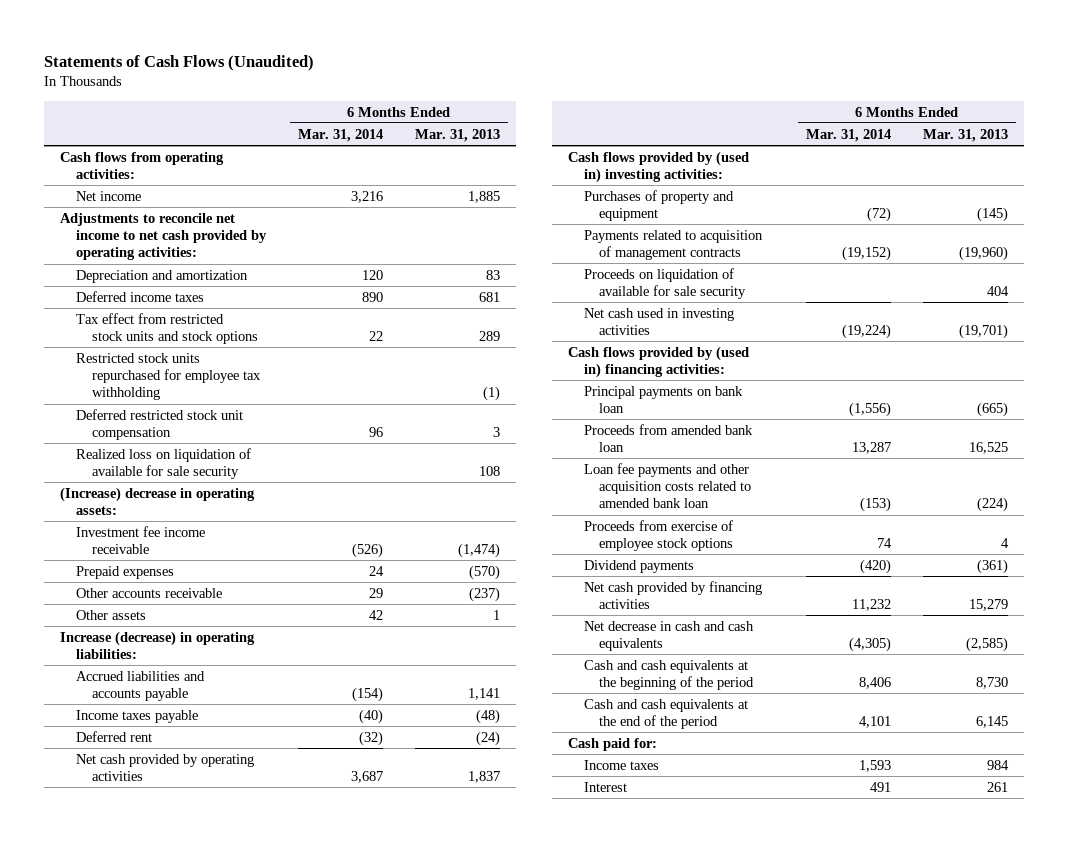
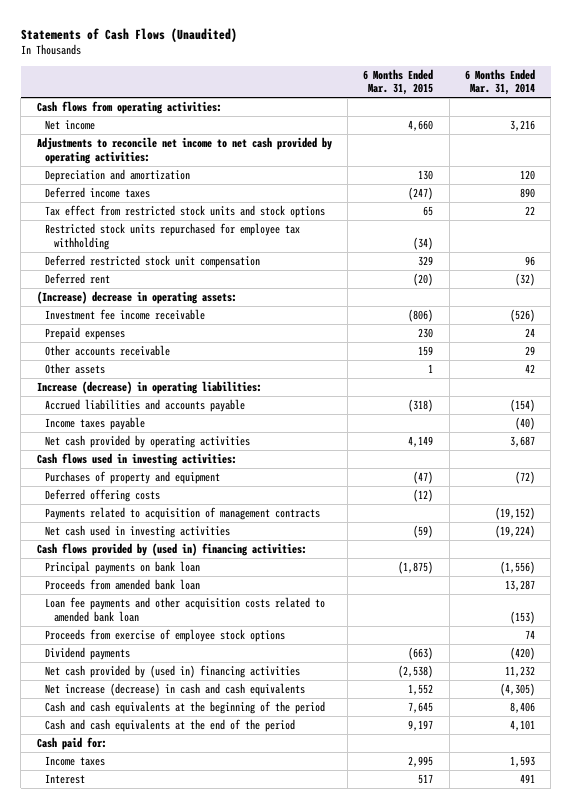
[415,128,501,142] Mar. 31, 2013 -> none
none -> [363,68,434,96] 6 Months Ended Mar. 31, 2015
[76,447,252,479] Realized loss on liquidation of available for sale security -> none
[76,730,153,742] Deferred rent -> [45,272,111,284] Deferred rent
[568,150,750,183] Cash flows provided by (used in) investing activities: -> [36,452,237,466] Cash flows used in investing activities:
none -> [45,488,161,502] Deferred offering costs
[583,267,747,299] Proceeds on liquidation of available for sale security -> none
[583,580,762,609] Net cash provided by financing activities -> [45,664,301,678] Net cash provided by (used in) financing activities
[583,620,754,651] Net decrease in cash and cash equivalents -> [45,682,306,696] Net increase (decrease) in cash and cash equivalents

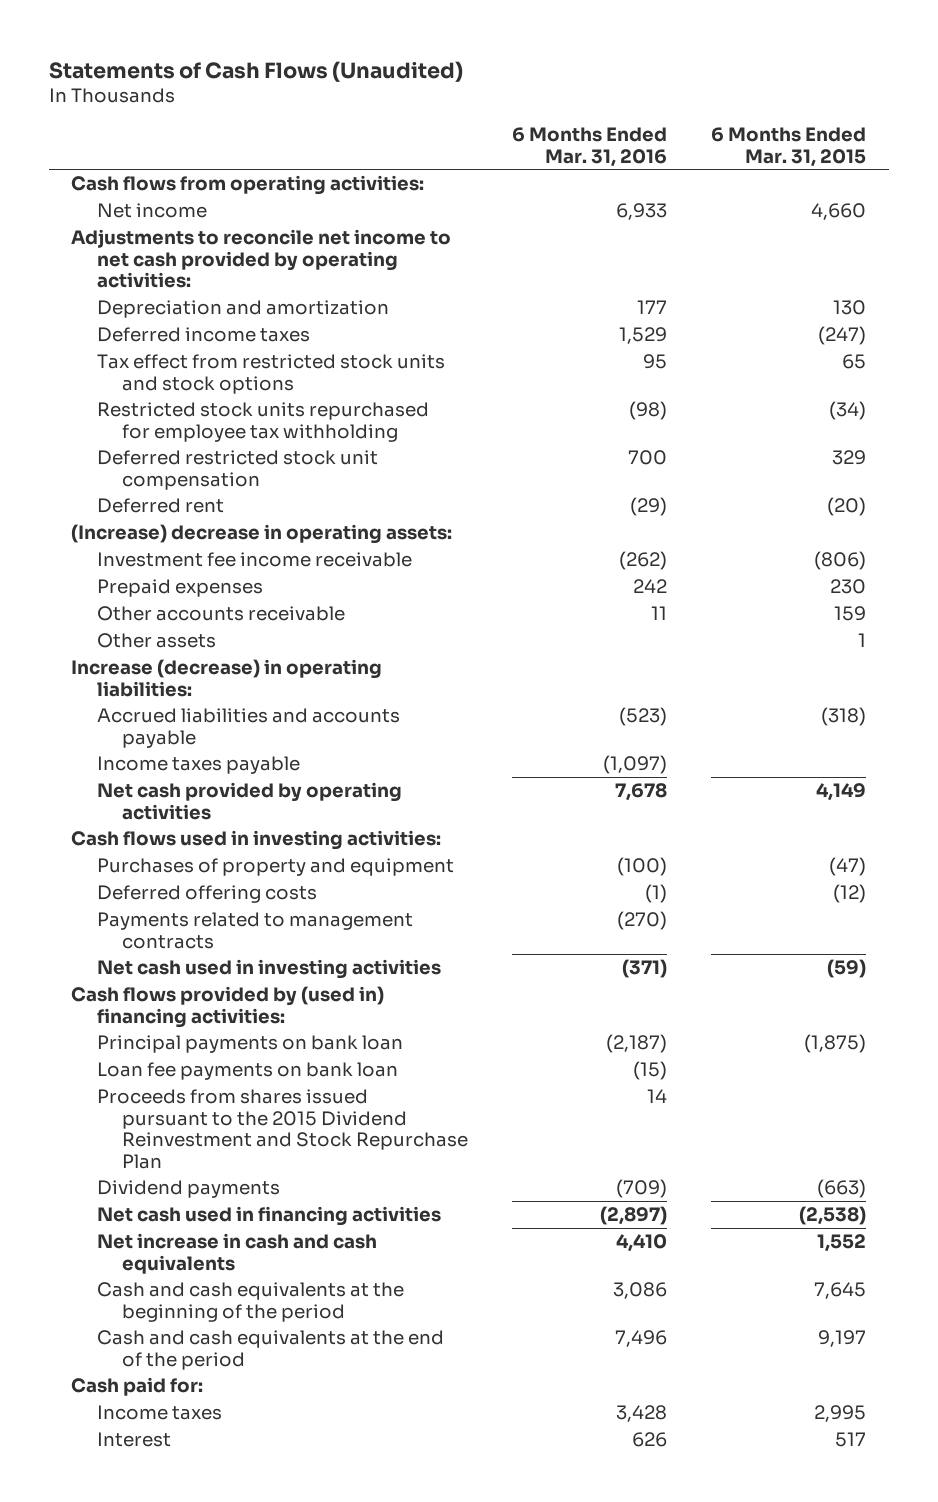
[465,68,536,96] 6 Months Ended Mar. 31, 2014 -> none
none -> [512,127,668,167] 6 Months Ended Mar. 31, 2016
[45,506,321,520] Payments related to acquisition of management contracts -> [96,912,413,949] Payments related to management contracts
[45,578,201,590] Proceeds from amended bank loan -> none
[45,628,286,642] Proceeds from exercise of employee stock options -> none
[45,596,326,622] Loan fee payments and other acquisition costs related to amended bank loan -> [96,1062,398,1081] Loan fee payments on bank loan
none -> [96,1089,469,1169] Proceeds from shares issued pursuant to the 2015 Dividend Reinvestment and Stock Repurchase Plan
[45,664,301,678] Net cash provided by (used in) financing activities -> [96,1206,441,1227] Net cash used in financing activities
[45,682,306,696] Net increase (decrease) in cash and cash equivalents -> [96,1233,377,1274] Net increase in cash and cash equivalents

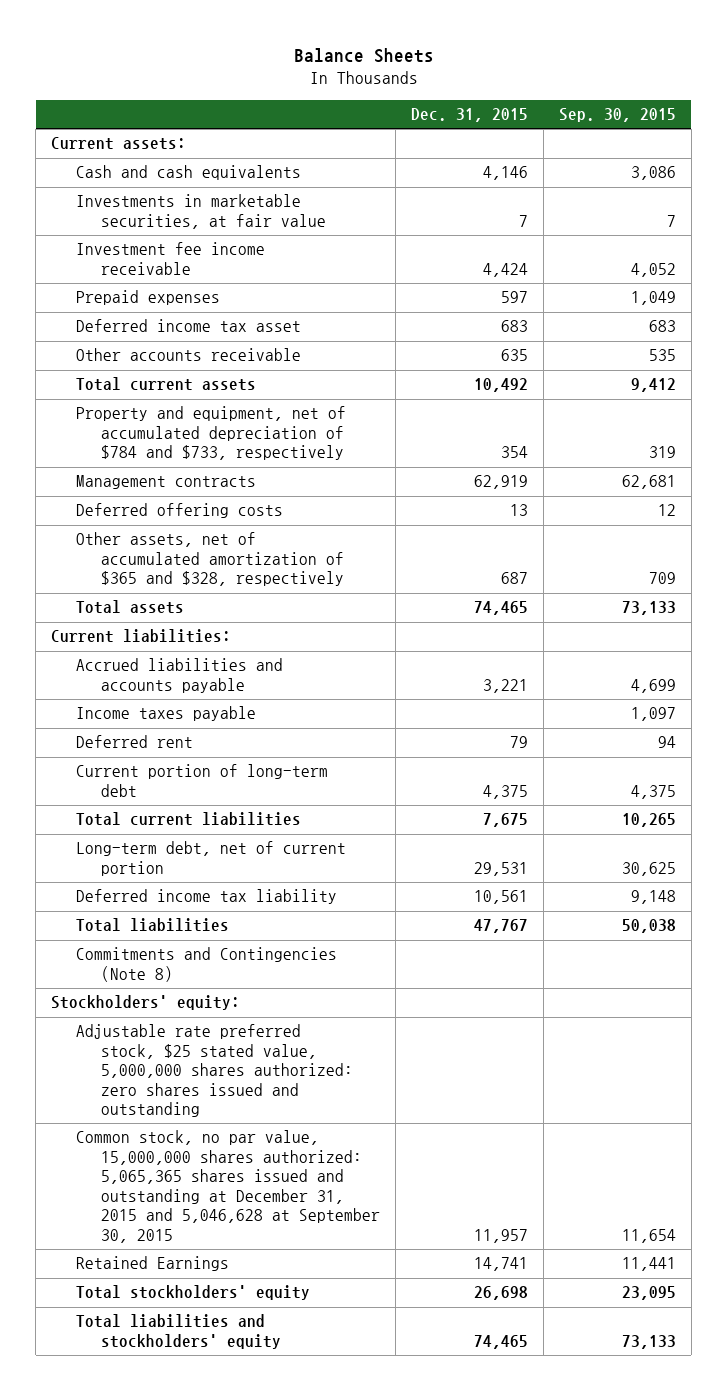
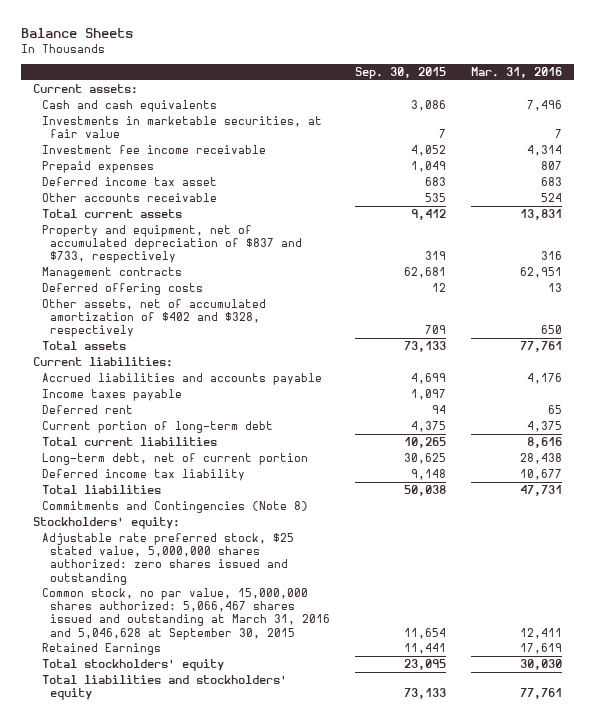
[410,108,528,123] Dec. 31, 2015 -> none
none -> [470,67,562,79] Mar. 31, 2016
[76,406,347,461] Property and equipment, net of accumulated depreciation of $784 and $733, respectively -> [41,225,302,264] Property and equipment, net of accumulated depreciation of $837 and $733, respectively
[76,532,344,587] Other assets, net of accumulated amortization of $365 and $328, respectively -> [41,299,266,338] Other assets, net of accumulated amortization of $402 and $328, respectively
[76,1130,380,1243] Common stock, no par value, 15,000,000 shares authorized: 5,065,365 shares issued and outstanding at December 31, 2015 and 5,046,628 at September 30, 2015 -> [41,588,330,640] Common stock, no par value, 15,000,000 shares authorized: 5,066,467 shares issued and outstanding at March 31, 2016 and 5,046,628 at September 30, 2015

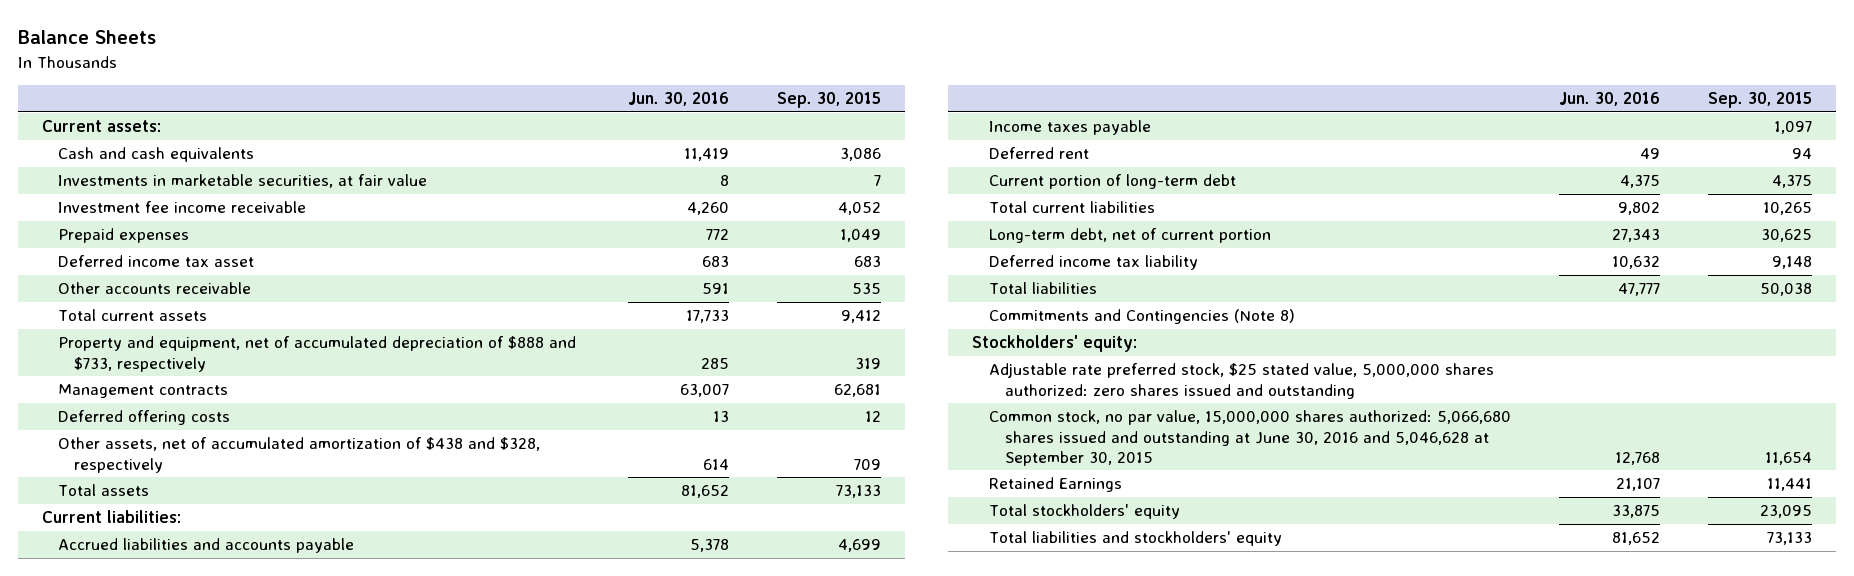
[470,67,562,79] Mar. 31, 2016 -> none
none -> [628,92,730,107] Jun. 30, 2016
[41,225,302,264] Property and equipment, net of accumulated depreciation of $837 and $733, respectively -> [57,336,576,372] Property and equipment, net of accumulated depreciation of $888 and $733, respectively
[41,299,266,338] Other assets, net of accumulated amortization of $402 and $328, respectively -> [57,437,540,473] Other assets, net of accumulated amortization of $438 and $328, respectively
[41,588,330,640] Common stock, no par value, 15,000,000 shares authorized: 5,066,467 shares issued and outstanding at March 31, 2016 and 5,046,628 at September 30, 2015 -> [988,410,1511,466] Common stock, no par value, 15,000,000 shares authorized: 5,066,680 shares issued and outstanding at June 30, 2016 and 5,046,628 at September 30, 2015

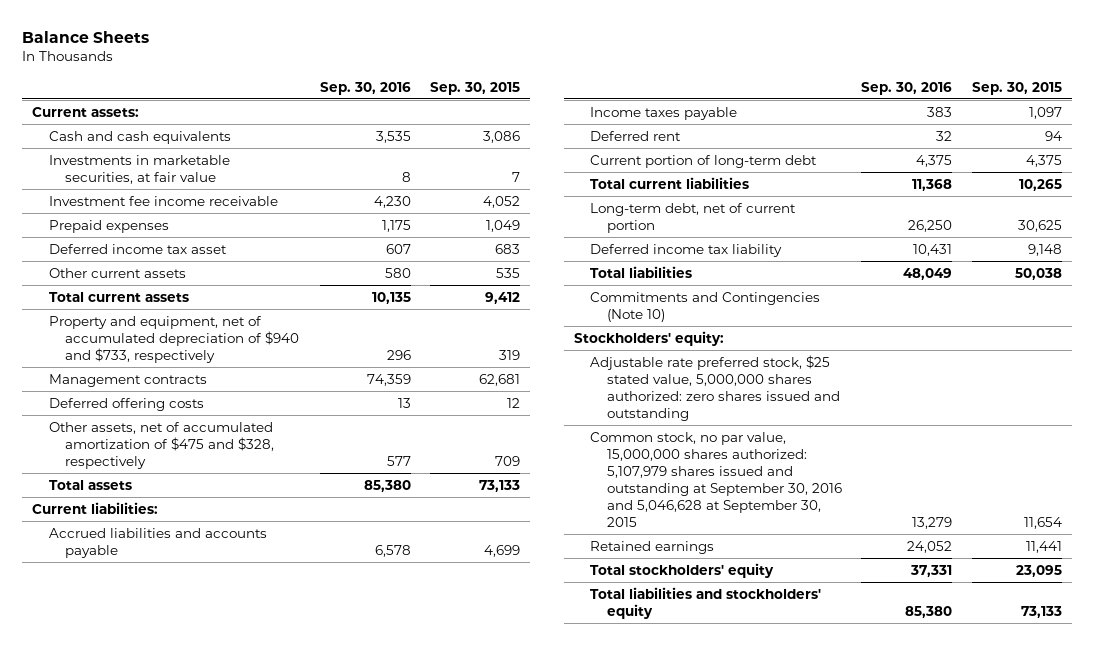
[628,92,730,107] Jun. 30, 2016 -> none
none -> [319,81,411,95] Sep. 30, 2016
[57,282,251,295] Other accounts receivable -> [48,267,186,278] Other current assets
[57,336,576,372] Property and equipment, net of accumulated depreciation of $888 and $733, respectively -> [48,315,300,363] Property and equipment, net of accumulated depreciation of $940 and $733, respectively
[57,437,540,473] Other assets, net of accumulated amortization of $438 and $328, respectively -> [48,421,275,469] Other assets, net of accumulated amortization of $475 and $328, respectively
[988,309,1295,325] Commitments and Contingencies (Note 8) -> [590,291,821,322] Commitments and Contingencies (Note 10)
[988,410,1511,466] Common stock, no par value, 15,000,000 shares authorized: 5,066,680 shares issued and outstanding at June 30, 2016 and 5,046,628 at September 30, 2015 -> [590,431,842,528] Common stock, no par value, 15,000,000 shares authorized: 5,107,979 shares issued and outstanding at September 30, 2016 and 5,046,628 at September 30, 2015
[988,477,1122,493] Retained Earnings -> [590,540,715,554] Retained earnings

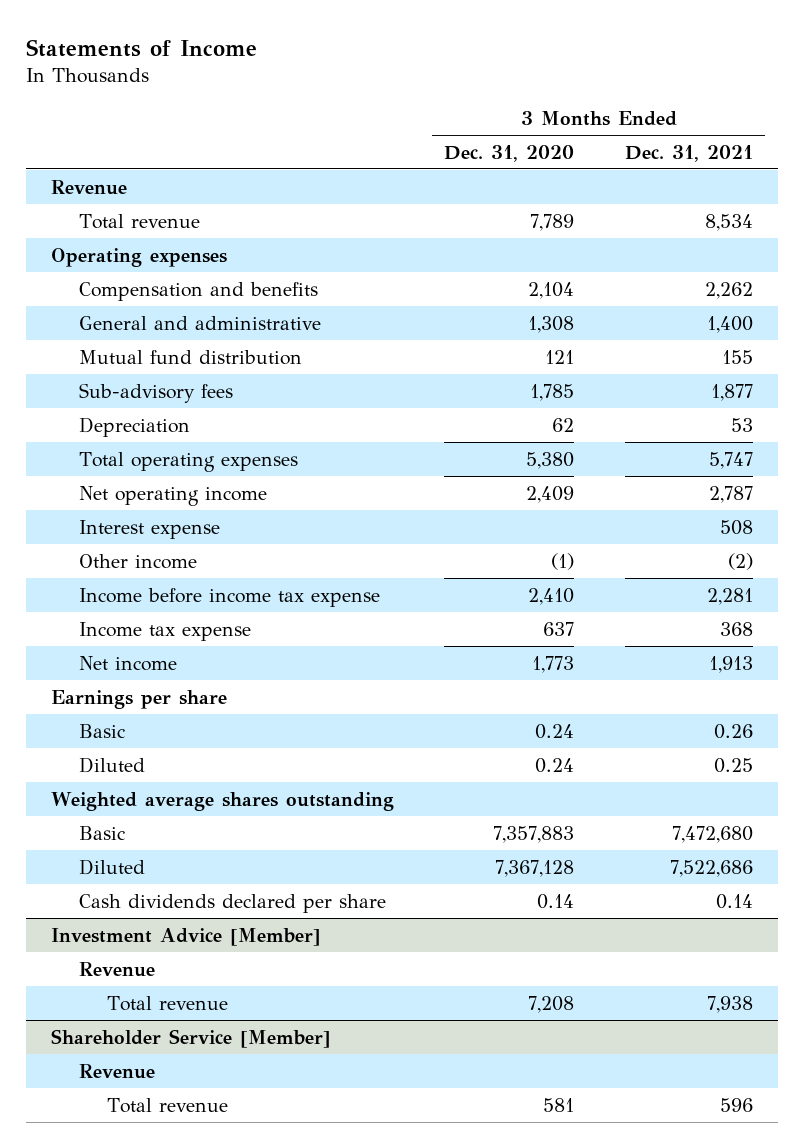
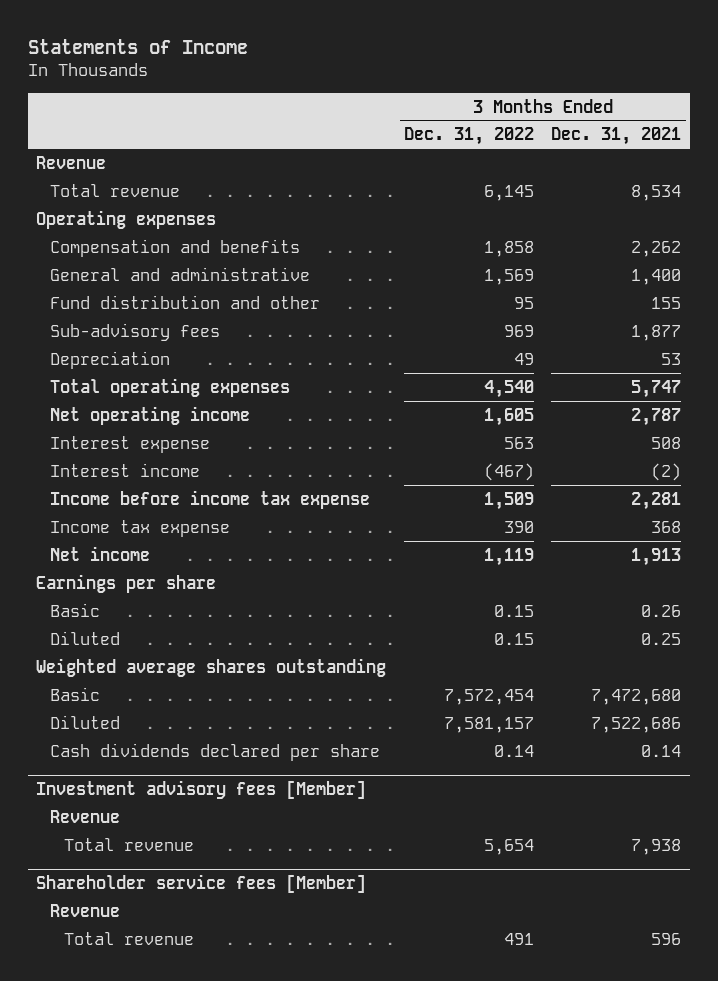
[444,144,575,162] Dec. 31, 2020 -> none
none -> [403,127,534,146] Dec. 31, 2022
[78,349,302,365] Mutual fund distribution -> [50,294,321,309] Fund distribution and other
[78,553,197,569] Other income -> [50,462,201,477] Interest income
[50,927,321,946] Investment Advice [Member] -> [36,780,367,800] Investment advisory fees [Member]
[50,1028,331,1048] Shareholder Service [Member] -> [36,874,367,894] Shareholder service fees [Member]

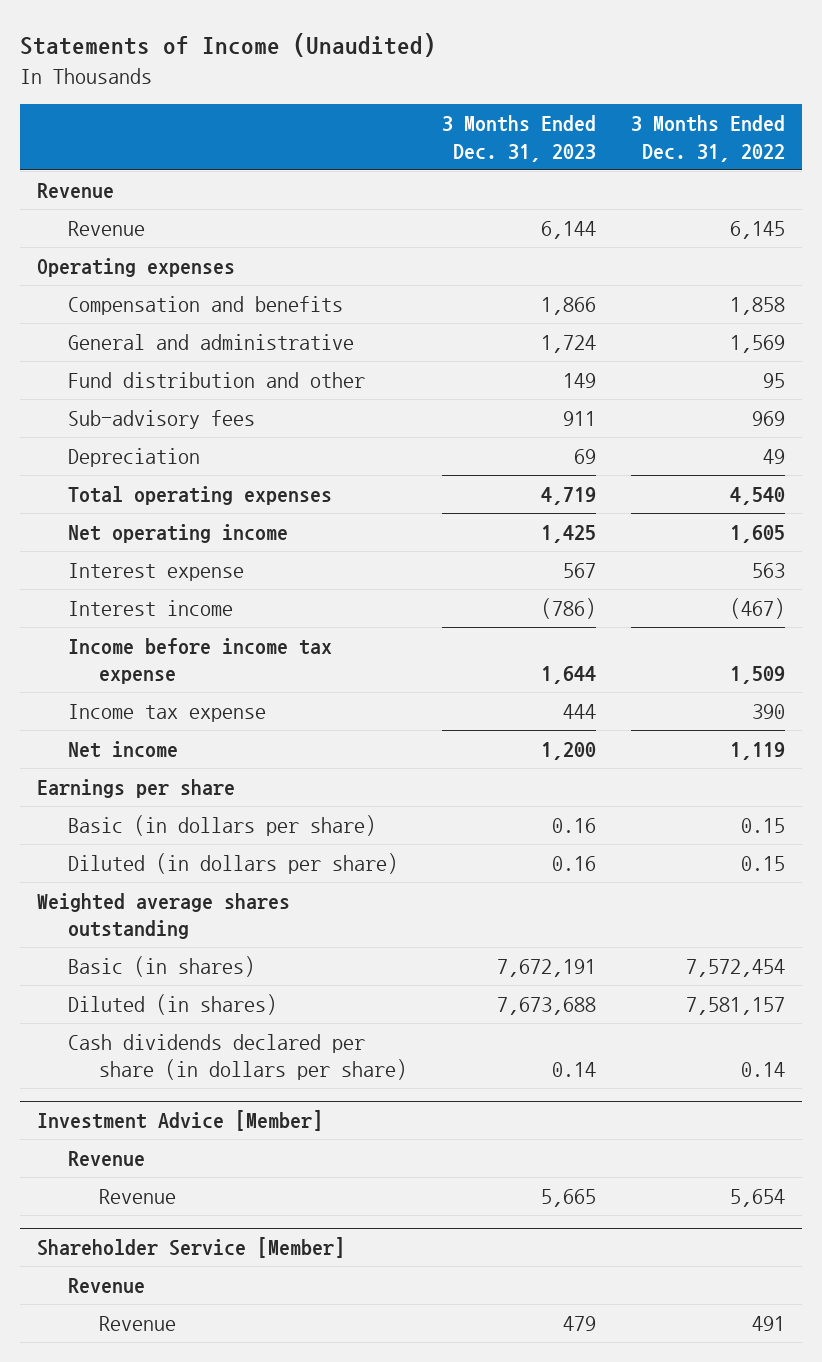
[27,38,248,54] Statements of Income -> [19,33,436,58] Statements of Income (Unaudited)
[551,127,682,146] Dec. 31, 2021 -> none
none -> [442,115,597,162] 3 Months Ended Dec. 31, 2023
[50,183,181,197] Total revenue -> [68,220,146,236] Revenue
[50,602,101,617] Basic -> [68,814,377,836] Basic (in dollars per share)
[50,630,121,645] Diluted -> [68,852,399,874] Diluted (in dollars per share)
[50,686,101,701] Basic -> [68,955,256,977] Basic (in shares)
[50,714,121,729] Diluted -> [68,993,278,1015] Diluted (in shares)
[50,742,381,761] Cash dividends declared per share -> [68,1033,408,1081] Cash dividends declared per share (in dollars per share)
[36,780,367,800] Investment advisory fees [Member] -> [37,1110,324,1132] Investment Advice [Member]
[63,837,194,851] Total revenue -> [99,1188,177,1204] Revenue
[36,874,367,894] Shareholder service fees [Member] -> [37,1237,346,1259] Shareholder Service [Member]
[63,931,194,945] Total revenue -> [99,1315,177,1331] Revenue

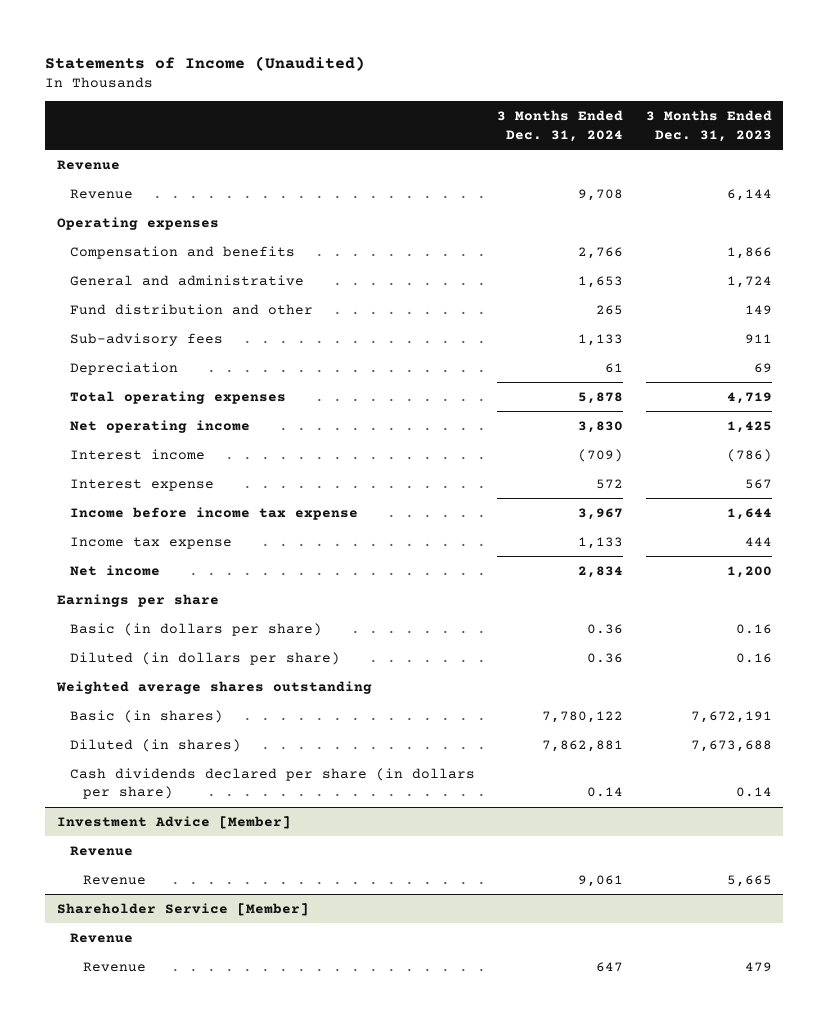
[630,115,785,162] 3 Months Ended Dec. 31, 2022 -> none
none -> [497,110,624,142] 3 Months Ended Dec. 31, 2024
[68,562,245,581] Interest expense -> [69,478,214,491] Interest expense

